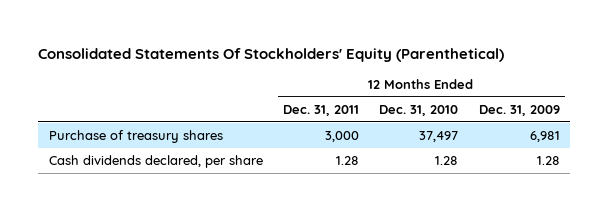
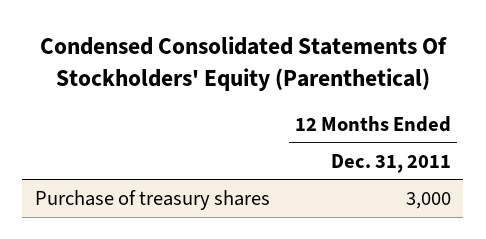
[38,47,505,62] Consolidated Statements Of Stockholders' Equity (Parenthetical) -> [39,35,447,91] Condensed Consolidated Statements Of Stockholders' Equity (Parenthetical)
[379,104,459,116] Dec. 31, 2010 -> none
[478,104,560,116] Dec. 31, 2009 -> none
[48,155,263,169] Cash dividends declared, per share -> none

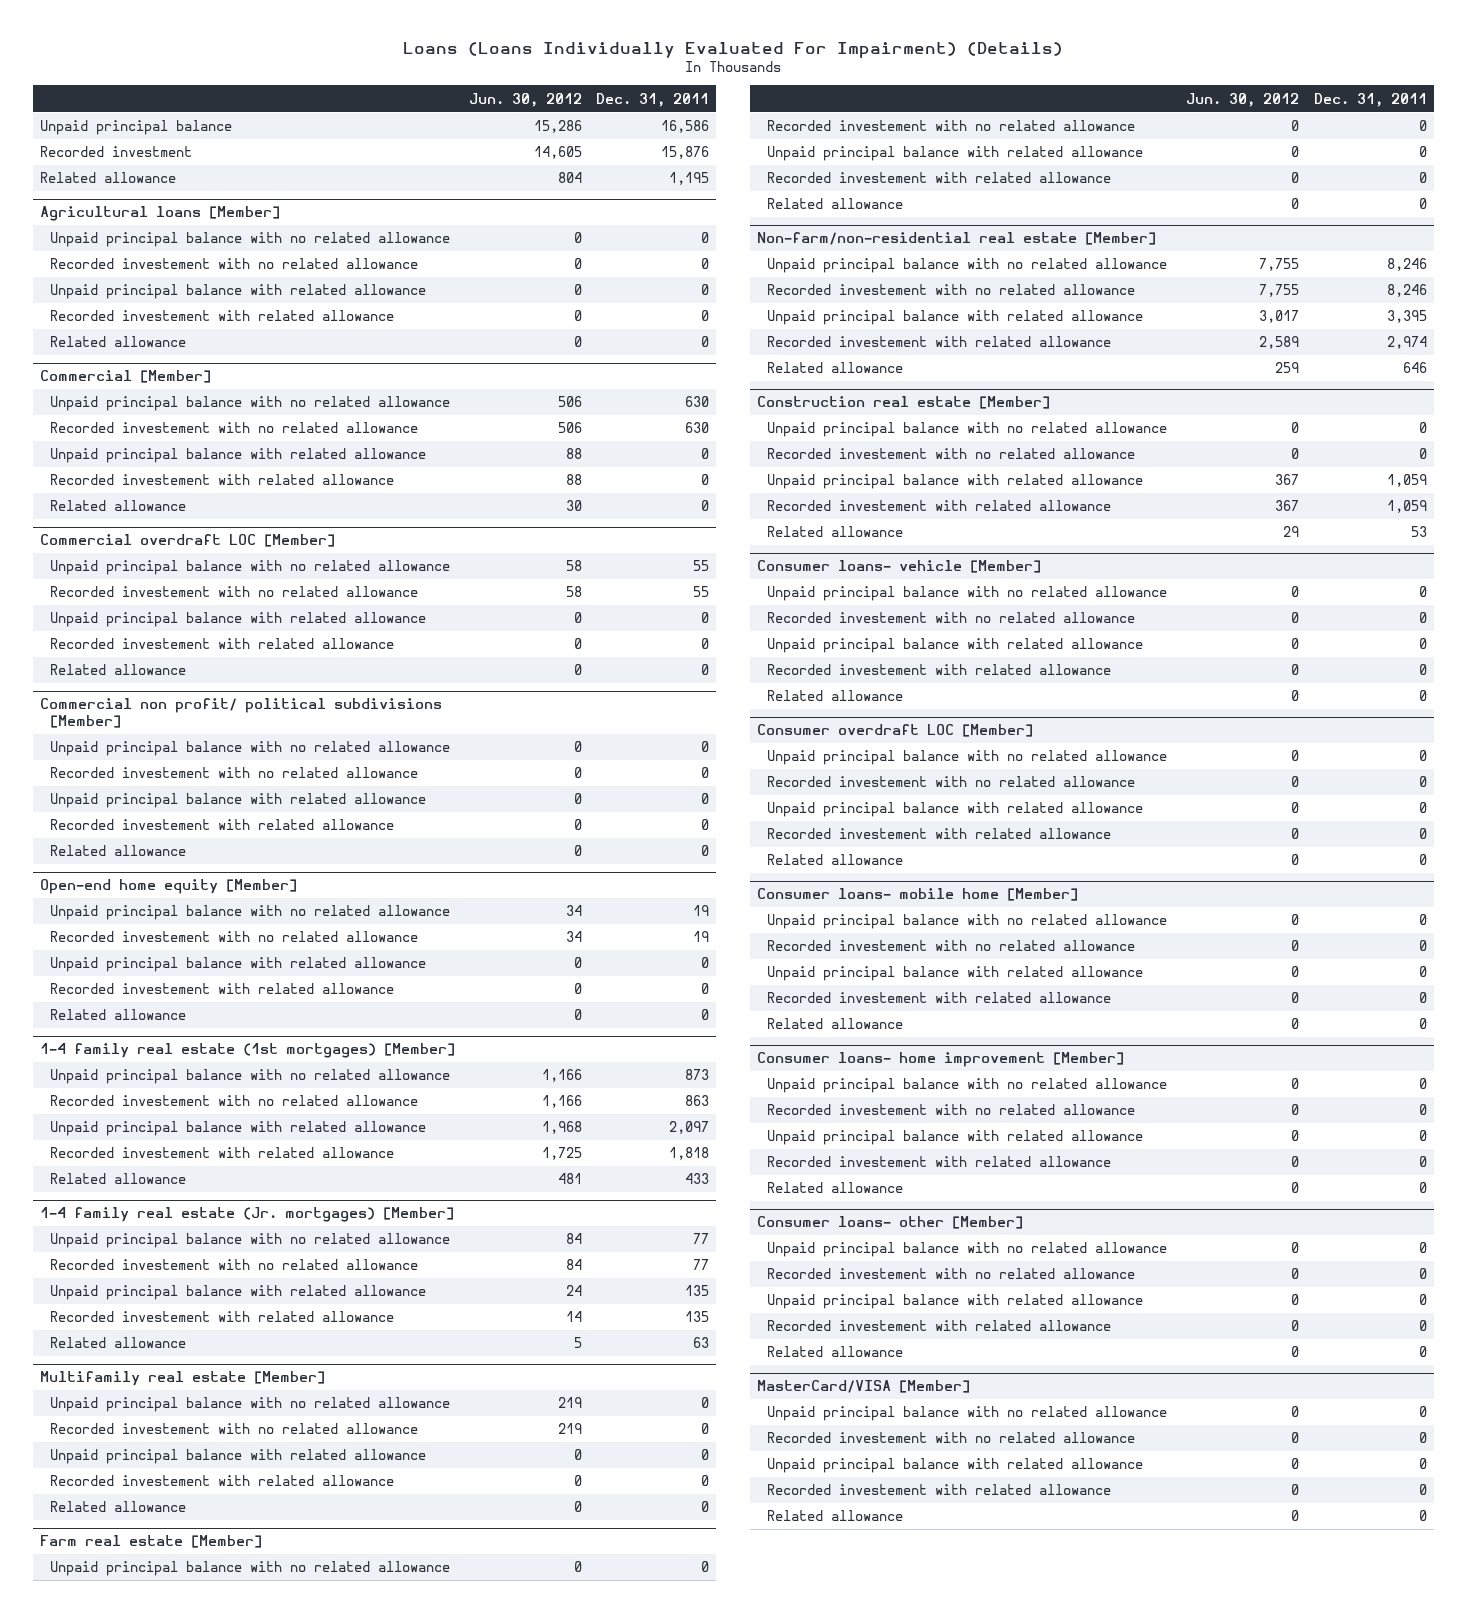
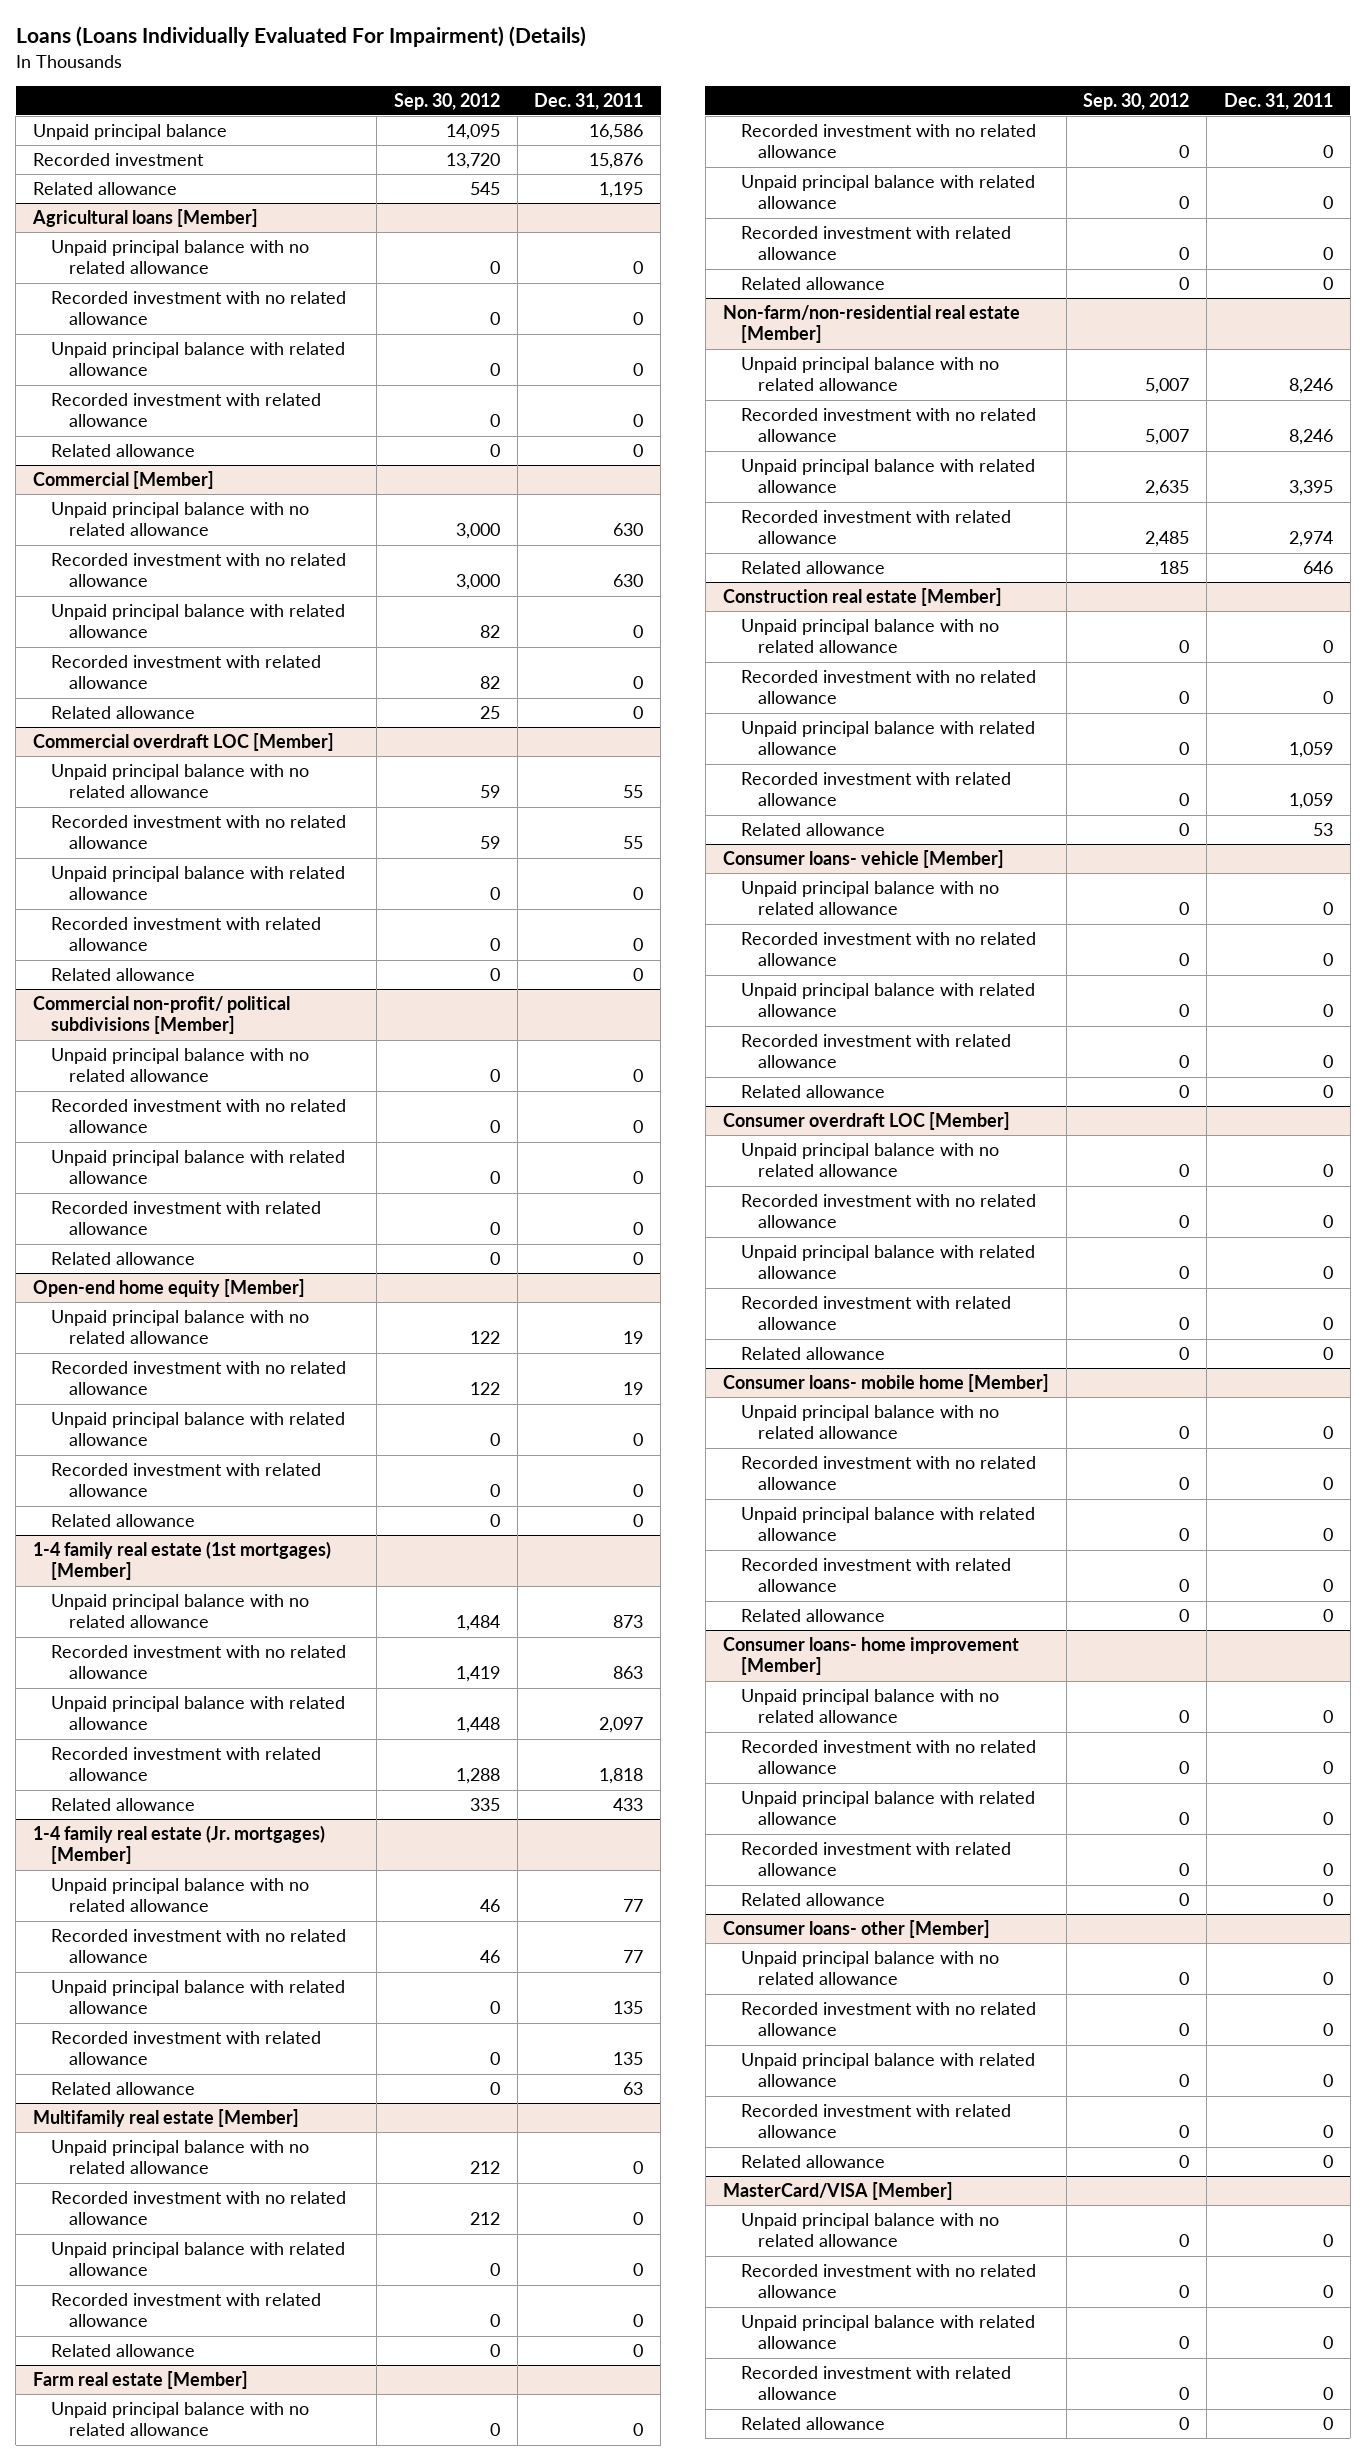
[469,92,583,107] Jun. 30, 2012 -> none
none -> [393,92,500,110] Sep. 30, 2012
[49,258,418,270] Recorded investement with no related allowance -> [50,291,346,326] Recorded investment with no related allowance
[49,310,394,322] Recorded investement with related allowance -> [50,393,321,428] Recorded investment with related allowance
[49,422,418,434] Recorded investement with no related allowance -> [50,553,346,588] Recorded investment with no related allowance
[49,474,394,486] Recorded investement with related allowance -> [50,655,321,690] Recorded investment with related allowance
[49,586,418,598] Recorded investement with no related allowance -> [50,815,346,850] Recorded investment with no related allowance
[49,638,394,650] Recorded investement with related allowance -> [50,917,321,952] Recorded investment with related allowance
[39,698,442,728] Commercial non profit/ political subdivisions [Member] -> [33,996,291,1035] Commercial non-profit/ political subdivisions [Member]
[49,767,418,779] Recorded investement with no related allowance -> [50,1099,346,1134] Recorded investment with no related allowance
[49,819,394,831] Recorded investement with related allowance -> [50,1201,321,1236] Recorded investment with related allowance
[49,931,418,943] Recorded investement with no related allowance -> [50,1361,346,1396] Recorded investment with no related allowance
[49,983,394,995] Recorded investement with related allowance -> [50,1463,321,1498] Recorded investment with related allowance
[49,1095,418,1107] Recorded investement with no related allowance -> [50,1645,346,1680] Recorded investment with no related allowance
[49,1147,394,1159] Recorded investement with related allowance -> [50,1747,321,1782] Recorded investment with related allowance
[49,1259,418,1271] Recorded investement with no related allowance -> [50,1929,346,1964] Recorded investment with no related allowance
[49,1311,394,1323] Recorded investement with related allowance -> [50,2031,321,2066] Recorded investment with related allowance
[49,1423,418,1435] Recorded investement with no related allowance -> [50,2191,346,2226] Recorded investment with no related allowance
[49,1475,394,1487] Recorded investement with related allowance -> [50,2293,321,2328] Recorded investment with related allowance
[767,120,1136,132] Recorded investement with no related allowance -> [740,124,1036,159] Recorded investment with no related allowance
[767,172,1112,184] Recorded investement with related allowance -> [740,226,1011,261] Recorded investment with related allowance
[767,284,1136,296] Recorded investement with no related allowance -> [740,408,1036,443] Recorded investment with no related allowance
[767,336,1112,348] Recorded investement with related allowance -> [740,510,1011,545] Recorded investment with related allowance
[767,448,1136,460] Recorded investement with no related allowance -> [740,670,1036,705] Recorded investment with no related allowance
[767,500,1112,512] Recorded investement with related allowance -> [740,772,1011,807] Recorded investment with related allowance
[767,612,1136,624] Recorded investement with no related allowance -> [740,932,1036,967] Recorded investment with no related allowance
[767,664,1112,676] Recorded investement with related allowance -> [740,1034,1011,1069] Recorded investment with related allowance
[767,776,1136,788] Recorded investement with no related allowance -> [740,1194,1036,1229] Recorded investment with no related allowance
[767,828,1112,840] Recorded investement with related allowance -> [740,1296,1011,1331] Recorded investment with related allowance
[767,940,1136,952] Recorded investement with no related allowance -> [740,1456,1036,1491] Recorded investment with no related allowance
[767,992,1112,1004] Recorded investement with related allowance -> [740,1558,1011,1593] Recorded investment with related allowance
[767,1104,1136,1116] Recorded investement with no related allowance -> [740,1740,1036,1775] Recorded investment with no related allowance
[767,1156,1112,1168] Recorded investement with related allowance -> [740,1842,1011,1877] Recorded investment with related allowance
[767,1268,1136,1280] Recorded investement with no related allowance -> [740,2002,1036,2037] Recorded investment with no related allowance
[767,1320,1112,1332] Recorded investement with related allowance -> [740,2104,1011,2139] Recorded investment with related allowance
[767,1432,1136,1444] Recorded investement with no related allowance -> [740,2264,1036,2299] Recorded investment with no related allowance
[767,1484,1112,1496] Recorded investement with related allowance -> [740,2366,1011,2401] Recorded investment with related allowance

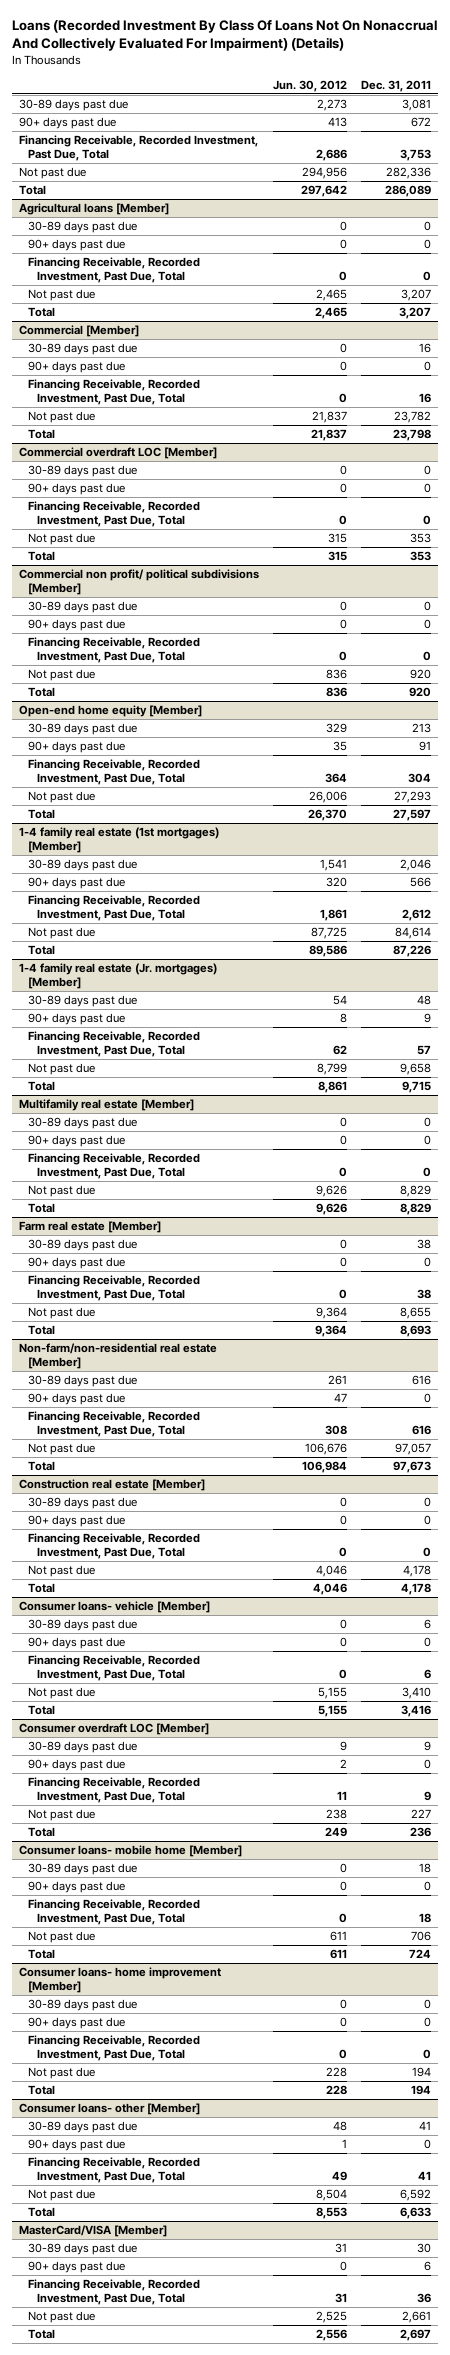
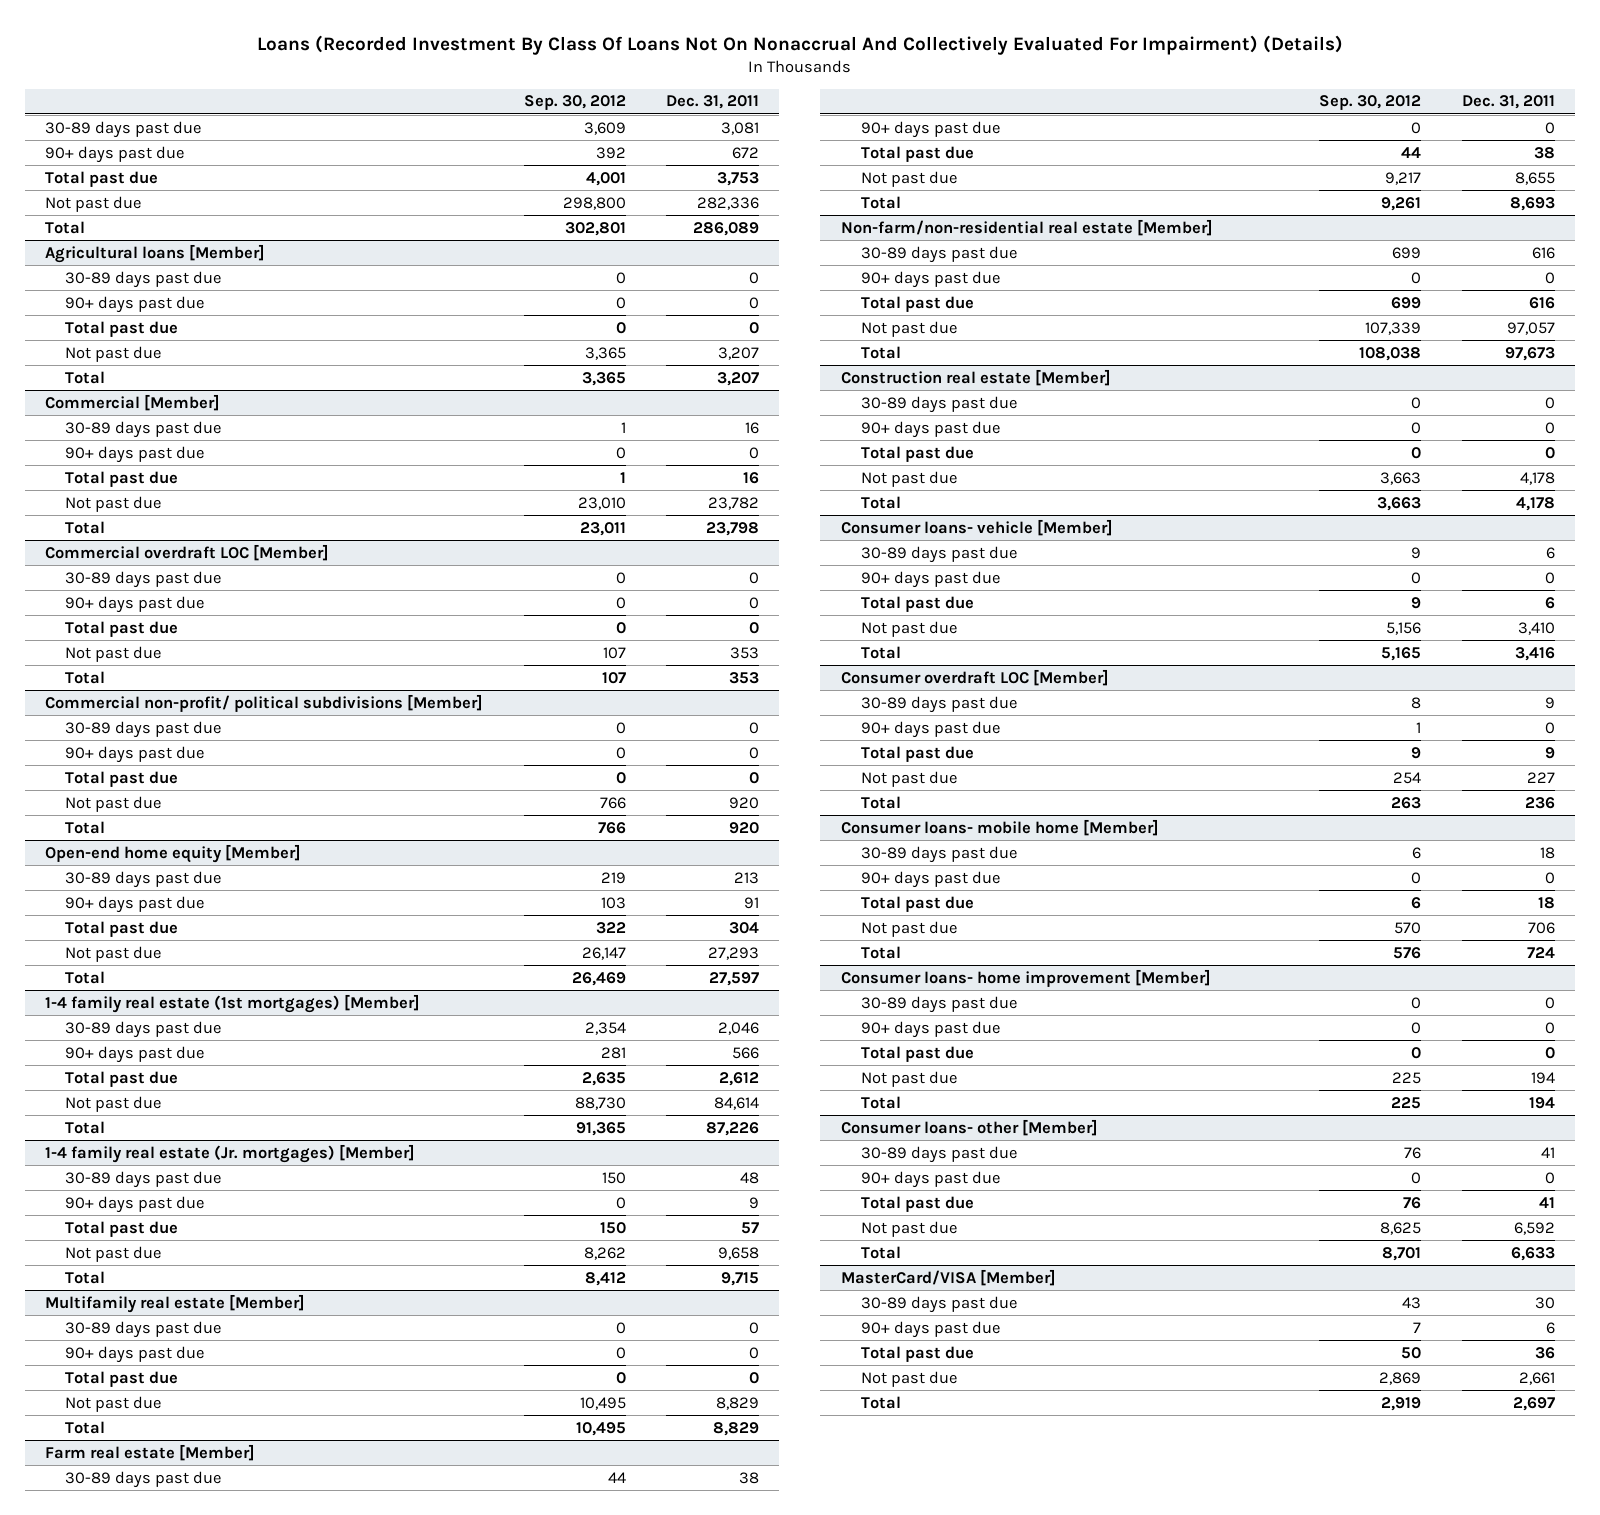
[272,80,347,93] Jun. 30, 2012 -> none
none -> [523,95,626,111] Sep. 30, 2012
[19,135,259,161] Financing Receivable, Recorded Investment, Past Due, Total -> [45,170,159,187] Total past due
[28,257,201,283] Financing Receivable, Recorded Investment, Past Due, Total -> [65,320,179,337] Total past due
[28,379,201,405] Financing Receivable, Recorded Investment, Past Due, Total -> [65,470,179,487] Total past due
[28,501,201,527] Financing Receivable, Recorded Investment, Past Due, Total -> [65,620,179,637] Total past due
[19,569,260,595] Commercial non profit/ political subdivisions [Member] -> [45,693,484,712] Commercial non-profit/ political subdivisions [Member]
[28,637,201,663] Financing Receivable, Recorded Investment, Past Due, Total -> [65,770,179,787] Total past due
[28,759,201,785] Financing Receivable, Recorded Investment, Past Due, Total -> [65,920,179,937] Total past due
[28,895,201,921] Financing Receivable, Recorded Investment, Past Due, Total -> [65,1070,179,1087] Total past due
[28,1031,201,1057] Financing Receivable, Recorded Investment, Past Due, Total -> [65,1220,179,1237] Total past due
[28,1153,201,1179] Financing Receivable, Recorded Investment, Past Due, Total -> [65,1370,179,1387] Total past due
[28,1275,201,1301] Financing Receivable, Recorded Investment, Past Due, Total -> [860,145,974,162] Total past due
[28,1411,201,1437] Financing Receivable, Recorded Investment, Past Due, Total -> [860,295,974,312] Total past due
[28,1533,201,1559] Financing Receivable, Recorded Investment, Past Due, Total -> [860,445,974,462] Total past due
[28,1655,201,1681] Financing Receivable, Recorded Investment, Past Due, Total -> [860,595,974,612] Total past due
[28,1777,201,1803] Financing Receivable, Recorded Investment, Past Due, Total -> [860,745,974,762] Total past due
[28,1899,201,1925] Financing Receivable, Recorded Investment, Past Due, Total -> [860,895,974,912] Total past due
[28,2035,201,2061] Financing Receivable, Recorded Investment, Past Due, Total -> [860,1045,974,1062] Total past due
[28,2157,201,2183] Financing Receivable, Recorded Investment, Past Due, Total -> [860,1195,974,1212] Total past due
[28,2279,201,2305] Financing Receivable, Recorded Investment, Past Due, Total -> [860,1345,974,1362] Total past due

